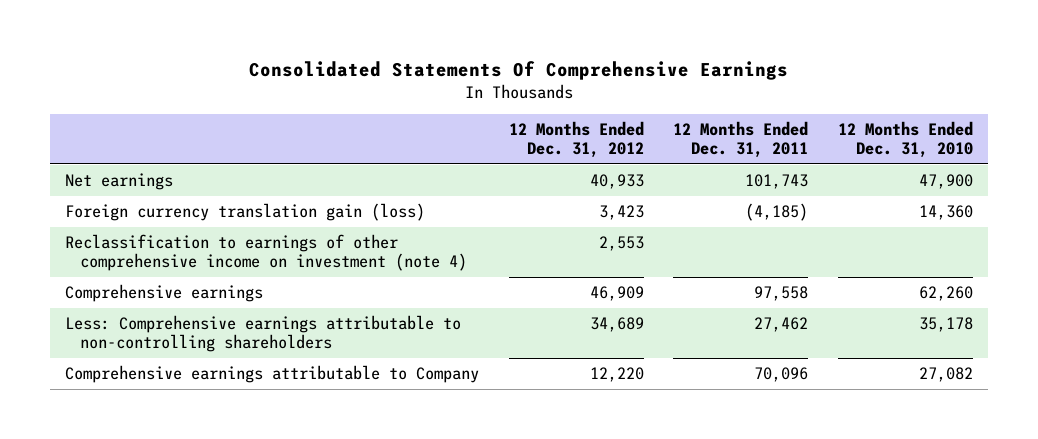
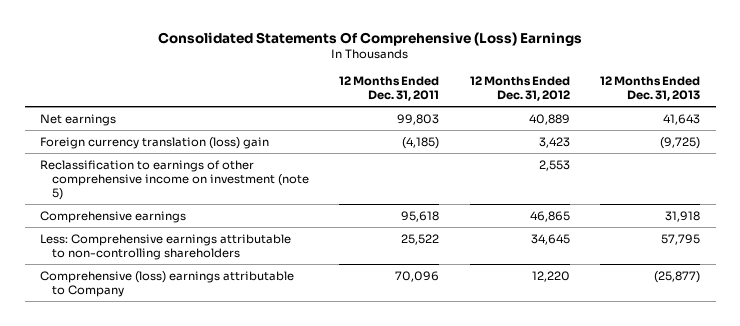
[249,60,789,80] Consolidated Statements Of Comprehensive Earnings -> [158,31,583,46] Consolidated Statements Of Comprehensive (Loss) Earnings
[837,120,973,159] 12 Months Ended Dec. 31, 2010 -> none
none -> [600,76,701,102] 12 Months Ended Dec. 31, 2013
[589,173,644,189] 40,933 -> [528,113,570,125] 40,889
[745,173,809,189] 101,743 -> [397,113,440,125] 99,803
[65,202,426,221] Foreign currency translation gain (loss) -> [39,136,269,149] Foreign currency translation (loss) gain
[65,233,467,272] Reclassification to earnings of other comprehensive income on investment (note 4) -> [39,159,309,200] Reclassification to earnings of other comprehensive income on investment (note 5)
[589,285,644,301] 46,909 -> [529,210,570,222] 46,865
[754,285,809,301] 97,558 -> [401,210,440,222] 95,618
[589,316,644,332] 34,689 -> [530,233,570,245] 34,645
[754,316,809,332] 27,462 -> [401,233,440,245] 25,522
[65,364,480,383] Comprehensive earnings attributable to Company -> [39,270,294,297] Comprehensive (loss) earnings attributable to Company

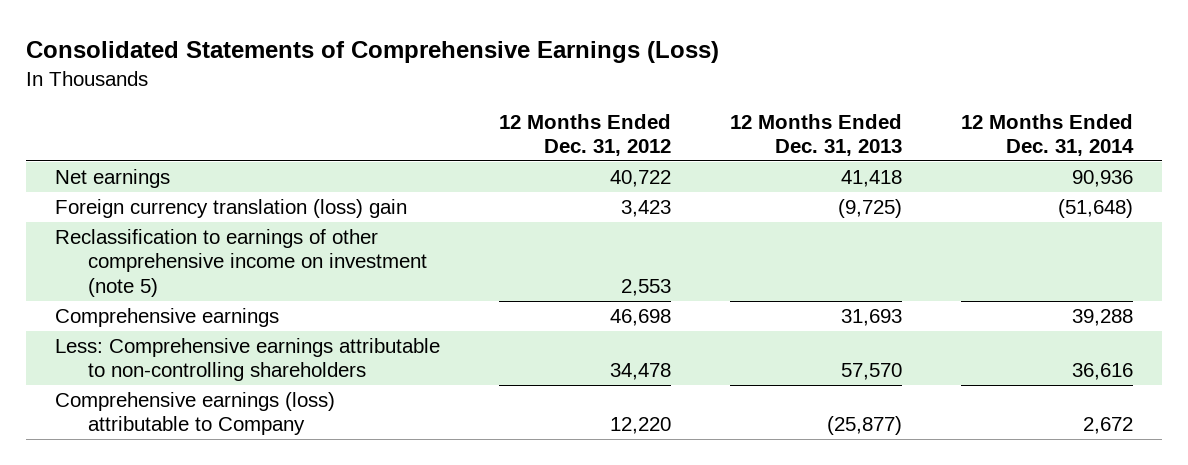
[158,31,583,46] Consolidated Statements Of Comprehensive (Loss) Earnings -> [25,40,719,63] Consolidated Statements of Comprehensive Earnings (Loss)
[339,76,440,102] 12 Months Ended Dec. 31, 2011 -> none
none -> [960,113,1134,157] 12 Months Ended Dec. 31, 2014
[528,113,570,125] 40,889 -> [610,169,672,187] 40,722
[663,113,701,125] 41,643 -> [840,169,902,187] 41,418
[529,210,570,222] 46,865 -> [610,308,672,326] 46,698
[665,210,701,222] 31,918 -> [840,308,902,326] 31,693
[530,233,570,245] 34,645 -> [610,363,672,381] 34,478
[661,233,701,245] 57,795 -> [840,363,902,381] 57,570
[39,270,294,297] Comprehensive (loss) earnings attributable to Company -> [55,391,336,436] Comprehensive earnings (loss) attributable to Company

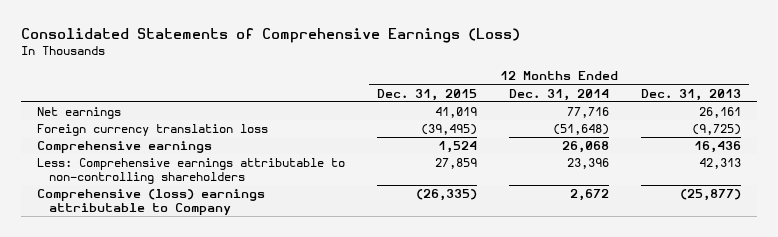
[499,113,672,157] 12 Months Ended Dec. 31, 2012 -> none
none -> [377,88,478,101] Dec. 31, 2015
[55,228,427,297] Reclassification to earnings of other comprehensive income on investment (note 5) -> none
[840,169,902,187] 41,418 -> [699,107,742,119] 26,161
[1071,169,1133,187] 90,936 -> [567,107,610,119] 77,716
[55,198,408,218] Foreign currency translation (loss) gain -> [37,124,269,137] Foreign currency translation loss
[840,308,902,326] 31,693 -> [694,141,742,154] 16,436
[1071,308,1133,326] 39,288 -> [562,141,610,154] 26,068
[840,363,902,381] 57,570 -> [699,158,742,170] 42,313
[1071,363,1133,381] 36,616 -> [567,158,610,170] 23,396
[55,391,336,436] Comprehensive earnings (loss) attributable to Company -> [37,189,266,216] Comprehensive (loss) earnings attributable to Company

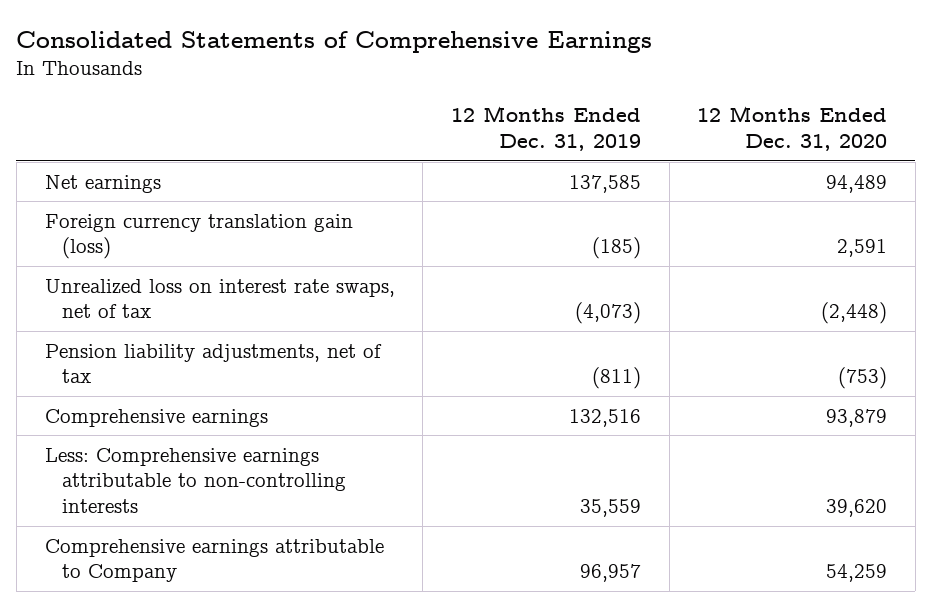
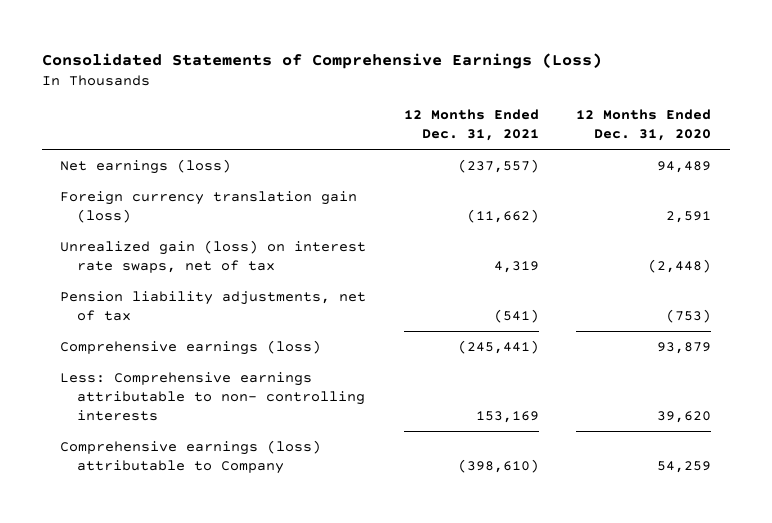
[16,30,653,53] Consolidated Statements of Comprehensive Earnings -> [41,52,602,69] Consolidated Statements of Comprehensive Earnings (Loss)
[450,106,641,151] 12 Months Ended Dec. 31, 2019 -> none
none -> [403,109,539,142] 12 Months Ended Dec. 31, 2021
[44,174,161,193] Net earnings -> [60,158,232,174] Net earnings (loss)
[44,278,395,319] Unrealized loss on interest rate swaps, net of tax -> [60,239,367,273] Unrealized gain (loss) on interest rate swaps, net of tax
[44,408,268,427] Comprehensive earnings -> [60,339,322,355] Comprehensive earnings (loss)
[44,447,346,514] Less: Comprehensive earnings attributable to non-controlling interests -> [60,371,365,421] Less: Comprehensive earnings attributable to non- controlling interests
[44,538,384,583] Comprehensive earnings attributable to Company -> [60,439,322,474] Comprehensive earnings (loss) attributable to Company

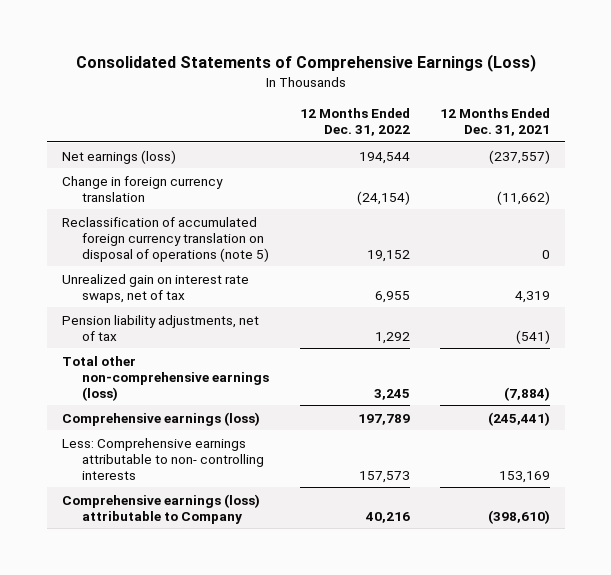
[576,109,712,142] 12 Months Ended Dec. 31, 2020 -> none
none -> [299,107,410,136] 12 Months Ended Dec. 31, 2022
[60,190,358,223] Foreign currency translation gain (loss) -> [61,175,223,202] Change in foreign currency translation
none -> [61,216,270,262] Reclassification of accumulated foreign currency translation on disposal of operations (note 5)
[60,239,367,273] Unrealized gain (loss) on interest rate swaps, net of tax -> [61,273,249,303] Unrealized gain on interest rate swaps, net of tax
none -> [61,355,270,401] Total other non-comprehensive earnings (loss)

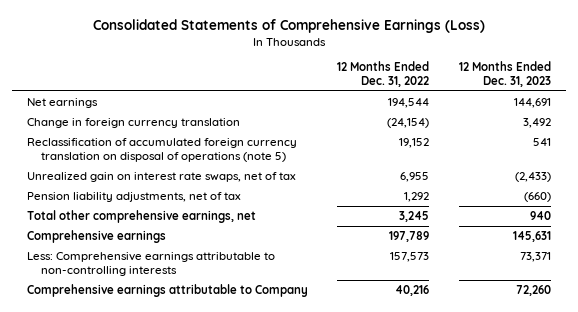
[439,107,550,136] 12 Months Ended Dec. 31, 2021 -> none
none -> [458,61,551,87] 12 Months Ended Dec. 31, 2023
[61,149,176,164] Net earnings (loss) -> [26,98,98,109] Net earnings
[61,355,270,401] Total other non-comprehensive earnings (loss) -> [26,210,256,224] Total other comprehensive earnings, net
[61,411,260,426] Comprehensive earnings (loss) -> [26,230,166,244] Comprehensive earnings
[61,437,265,480] Less: Comprehensive earnings attributable to non- controlling interests -> [26,252,275,276] Less: Comprehensive earnings attributable to non-controlling interests
[61,493,260,524] Comprehensive earnings (loss) attributable to Company -> [26,284,308,298] Comprehensive earnings attributable to Company

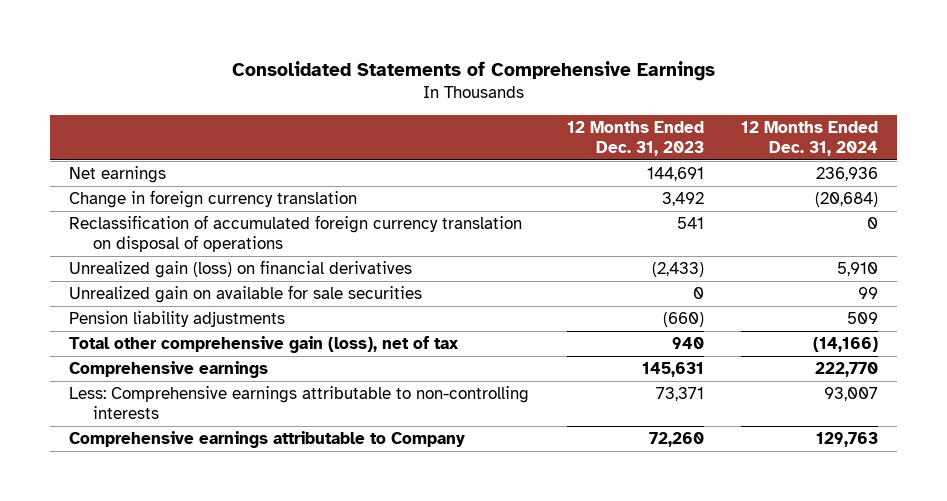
[92,19,485,34] Consolidated Statements of Comprehensive Earnings (Loss) -> [231,60,715,81] Consolidated Statements of Comprehensive Earnings
[337,61,430,87] 12 Months Ended Dec. 31, 2022 -> none
none -> [741,121,879,156] 12 Months Ended Dec. 31, 2024
[26,138,297,162] Reclassification of accumulated foreign currency translation on disposal of operations (note 5) -> [68,215,522,252] Reclassification of accumulated foreign currency translation on disposal of operations
[26,172,296,183] Unrealized gain on interest rate swaps, net of tax -> [68,260,412,279] Unrealized gain (loss) on financial derivatives
none -> [68,285,422,304] Unrealized gain on available for sale securities
[26,192,241,203] Pension liability adjustments, net of tax -> [68,311,285,328] Pension liability adjustments
[26,210,256,224] Total other comprehensive earnings, net -> [68,336,459,354] Total other comprehensive gain (loss), net of tax

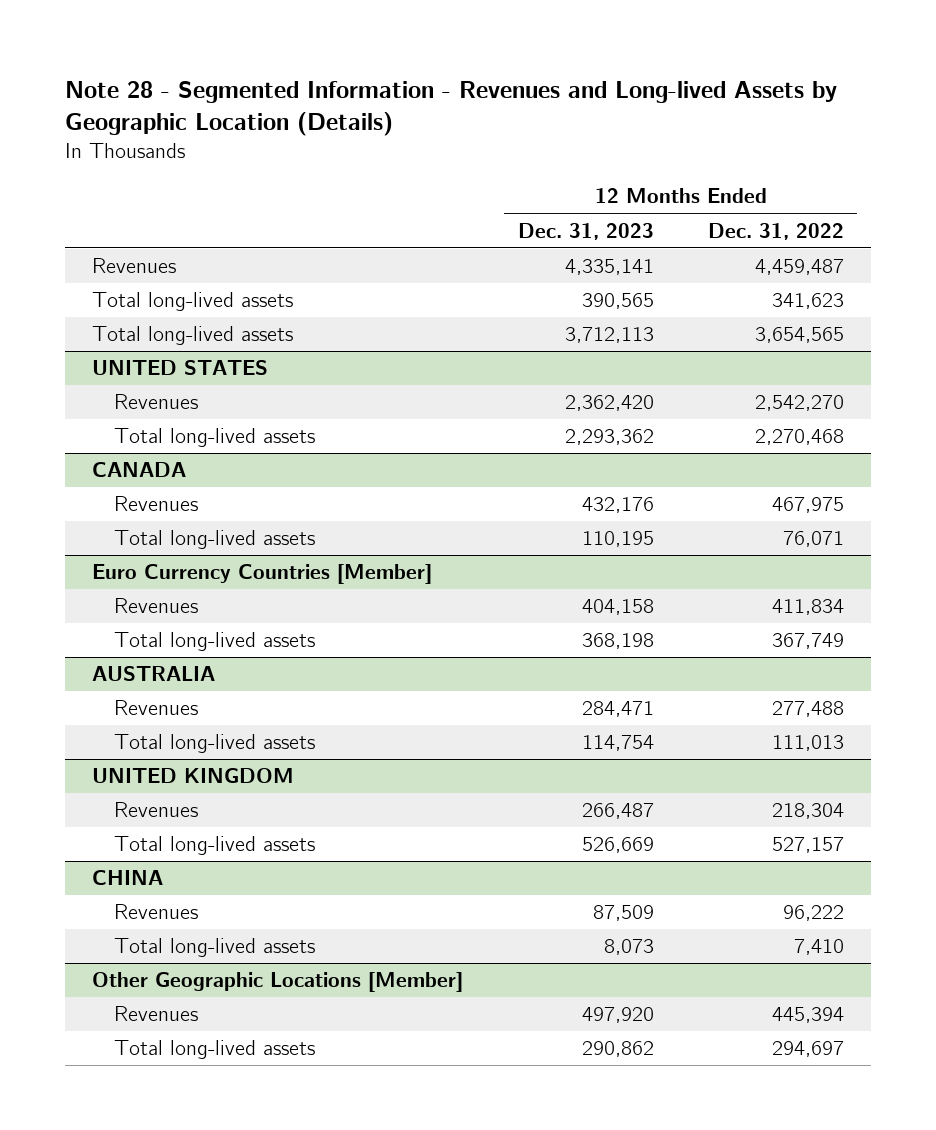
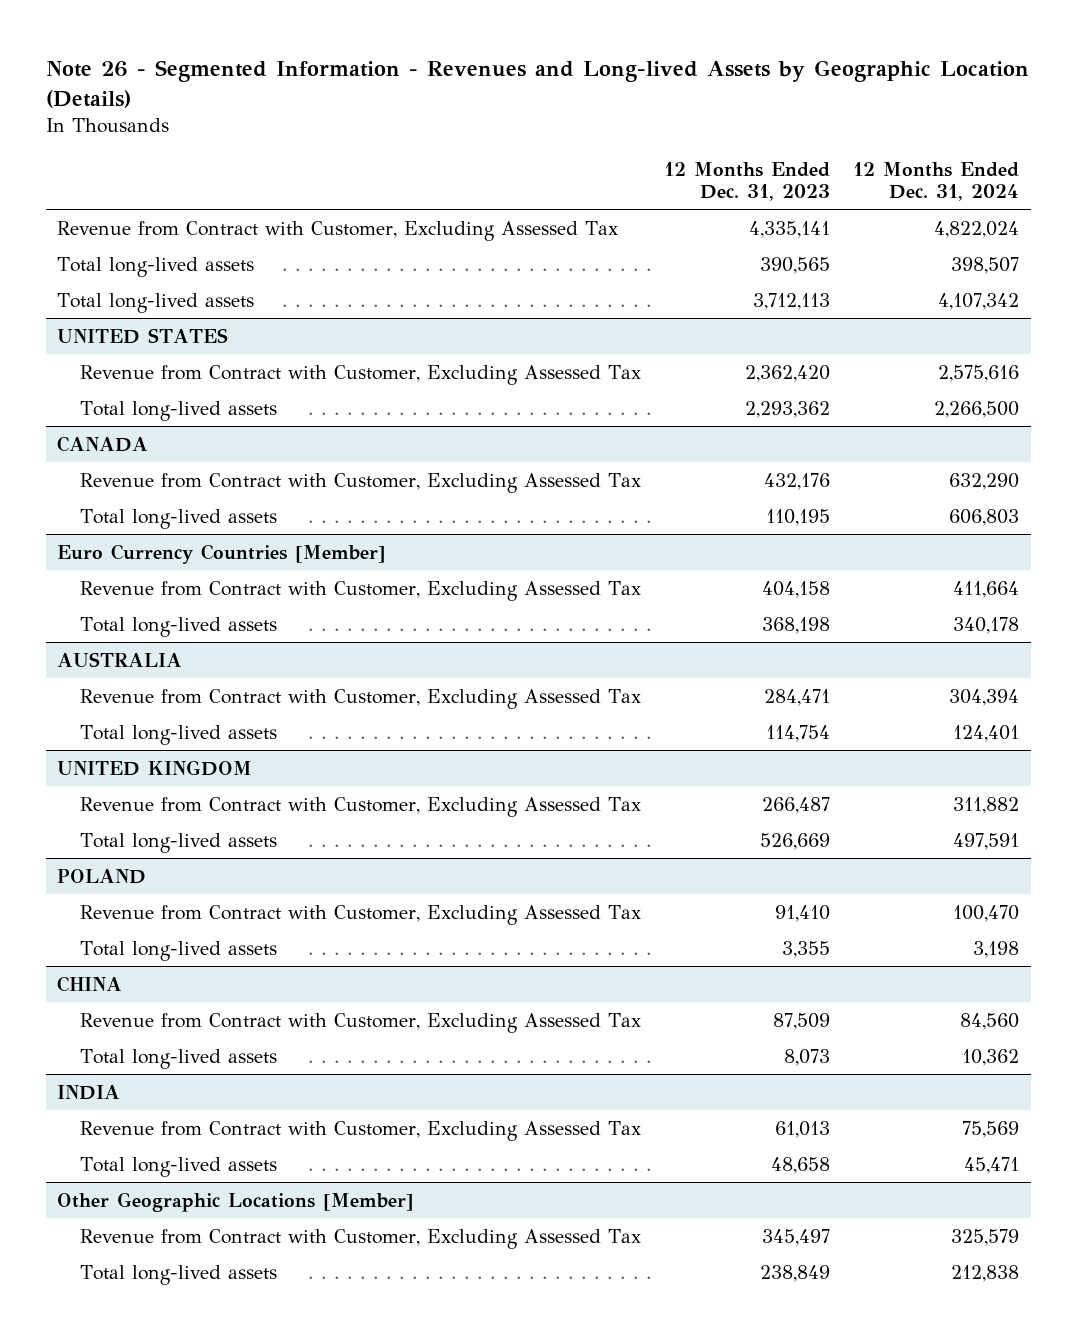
[65,80,838,137] Note 28 - Segmented Information - Revenues and Long-lived Assets by Geographic Location (Details) -> [45,59,1029,108] Note 26 - Segmented Information - Revenues and Long-lived Assets by Geographic Location (Details)
[707,222,844,240] Dec. 31, 2022 -> none
none -> [853,161,1020,201] 12 Months Ended Dec. 31, 2024
[92,258,177,274] Revenues -> [57,220,619,241] Revenue from Contract with Customer, Excluding Assessed Tax
[114,394,199,410] Revenues -> [79,364,641,385] Revenue from Contract with Customer, Excluding Assessed Tax
[114,496,199,512] Revenues -> [79,472,641,493] Revenue from Contract with Customer, Excluding Assessed Tax
[114,598,199,614] Revenues -> [79,580,641,601] Revenue from Contract with Customer, Excluding Assessed Tax
[114,700,199,716] Revenues -> [79,688,641,709] Revenue from Contract with Customer, Excluding Assessed Tax
[114,802,199,818] Revenues -> [79,796,641,817] Revenue from Contract with Customer, Excluding Assessed Tax
none -> [57,868,147,884] POLAND
none -> [79,904,641,925] Revenue from Contract with Customer, Excluding Assessed Tax
none -> [79,940,277,961] Total long-lived assets
[114,904,199,920] Revenues -> [79,1012,641,1033] Revenue from Contract with Customer, Excluding Assessed Tax
none -> [57,1084,121,1100] INDIA
none -> [79,1120,641,1141] Revenue from Contract with Customer, Excluding Assessed Tax
none -> [79,1156,277,1177] Total long-lived assets
[114,1006,199,1022] Revenues -> none
none -> [79,1228,641,1249] Revenue from Contract with Customer, Excluding Assessed Tax
[581,1041,654,1058] 290,862 -> [760,1264,831,1282] 238,849

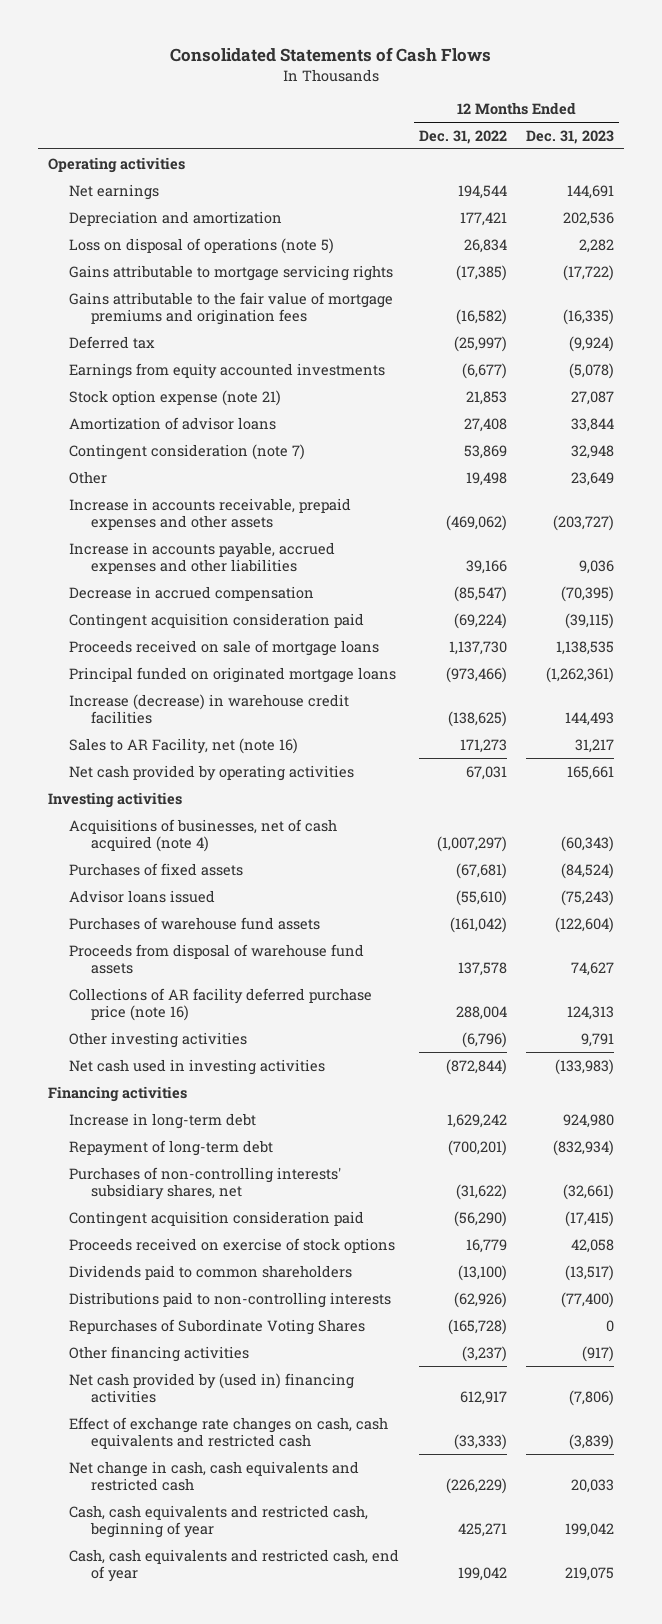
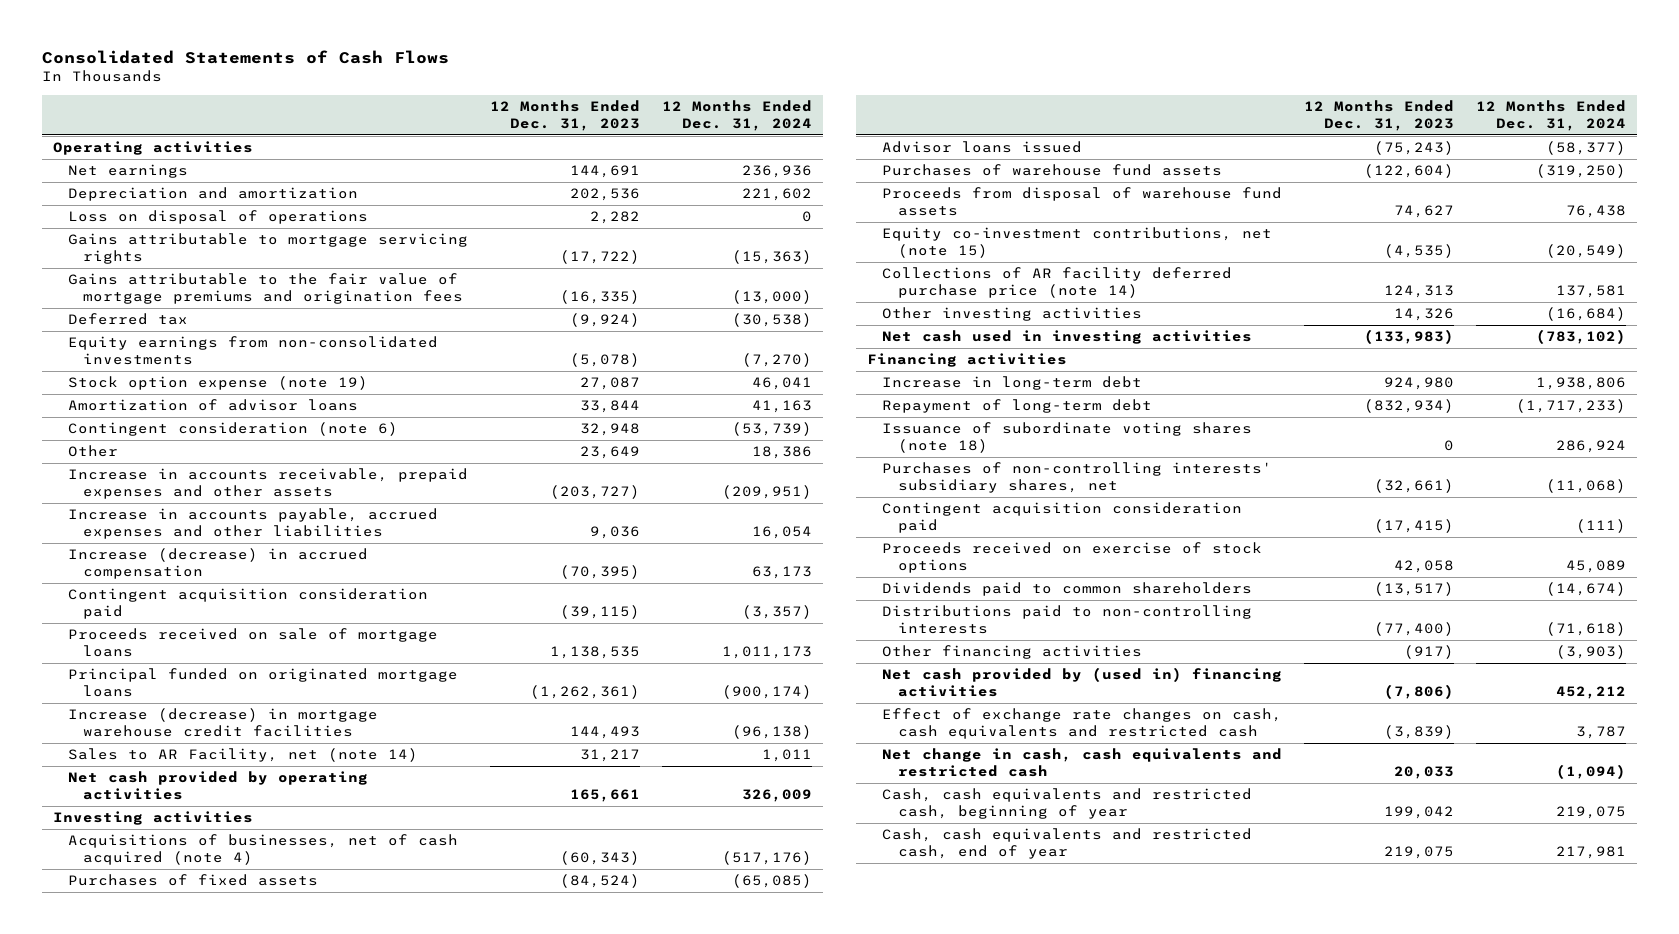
[418,129,507,144] Dec. 31, 2022 -> none
none -> [661,99,812,131] 12 Months Ended Dec. 31, 2024
[69,237,335,254] Loss on disposal of operations (note 5) -> [68,210,369,225] Loss on disposal of operations
[69,362,386,379] Earnings from equity accounted investments -> [68,336,439,366] Equity earnings from non-consolidated investments
[69,389,282,406] Stock option expense (note 21) -> [68,376,369,391] Stock option expense (note 19)
[69,443,306,460] Contingent consideration (note 7) -> [68,422,399,437] Contingent consideration (note 6)
[69,585,315,601] Decrease in accrued compensation -> [68,548,369,580] Increase (decrease) in accrued compensation
[69,693,350,724] Increase (decrease) in warehouse credit facilities -> [68,708,379,738] Increase (decrease) in mortgage warehouse credit facilities
[69,737,299,754] Sales to AR Facility, net (note 16) -> [68,748,419,763] Sales to AR Facility, net (note 14)
none -> [882,227,1273,259] Equity co-investment contributions, net (note 15)
[69,987,373,1021] Collections of AR facility deferred purchase price (note 16) -> [882,267,1233,299] Collections of AR facility deferred purchase price (note 14)
[581,1032,615,1047] 9,791 -> [1394,308,1455,322] 14,326
none -> [882,422,1253,454] Issuance of subordinate voting shares (note 18)
[69,1318,366,1335] Repurchases of Subordinate Voting Shares -> none

